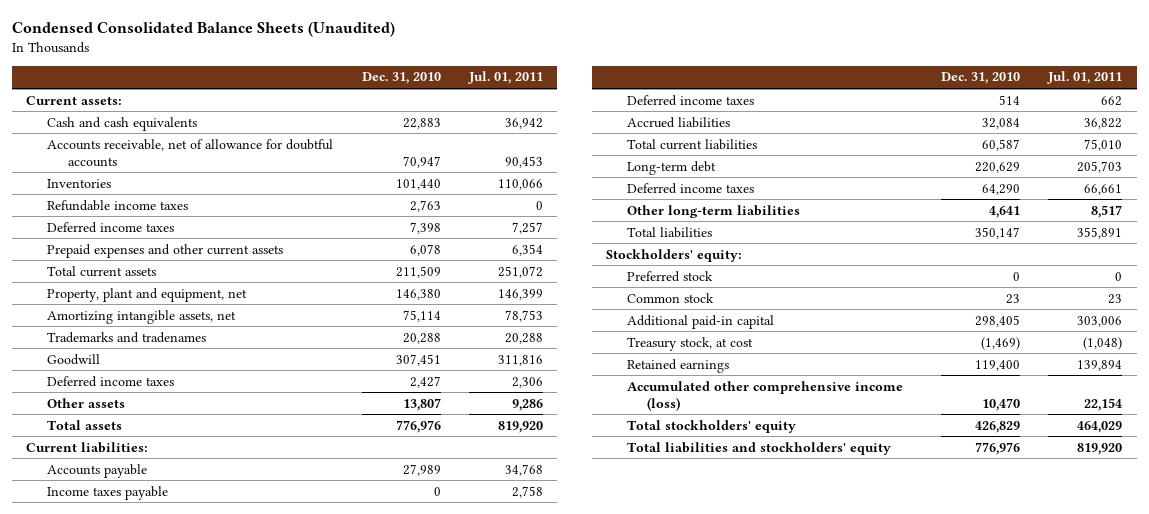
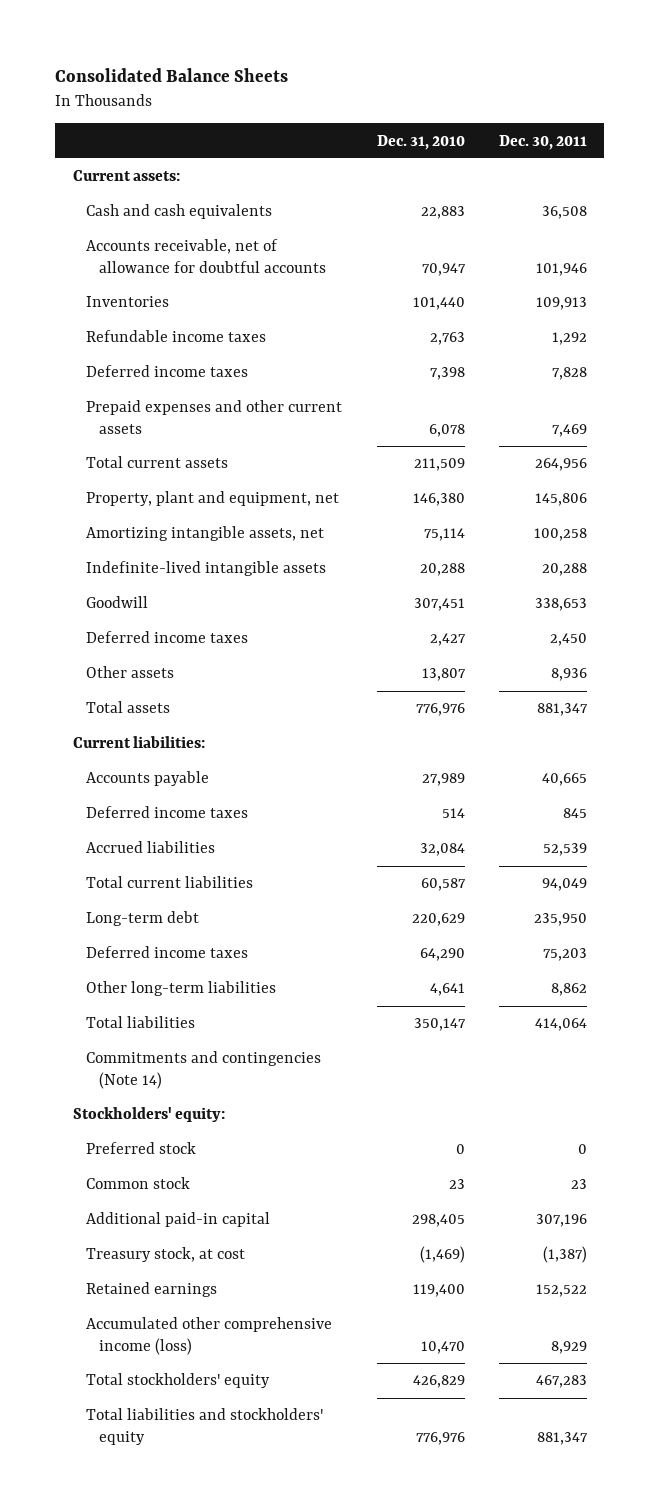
[12,22,396,38] Condensed Consolidated Balance Sheets (Unaudited) -> [55,68,289,83] Consolidated Balance Sheets
[467,71,543,85] Jul. 01, 2011 -> none
none -> [499,134,588,150] Dec. 30, 2011
[47,331,207,343] Trademarks and tradenames -> [86,561,327,577] Indefinite-lived intangible assets
[47,485,169,500] Income taxes payable -> none
none -> [86,1051,322,1089] Commitments and contingencies (Note 14)

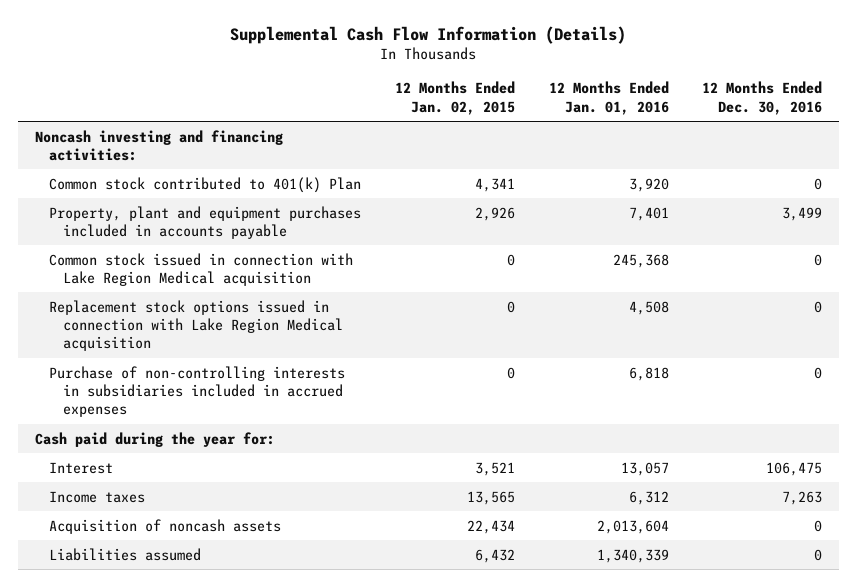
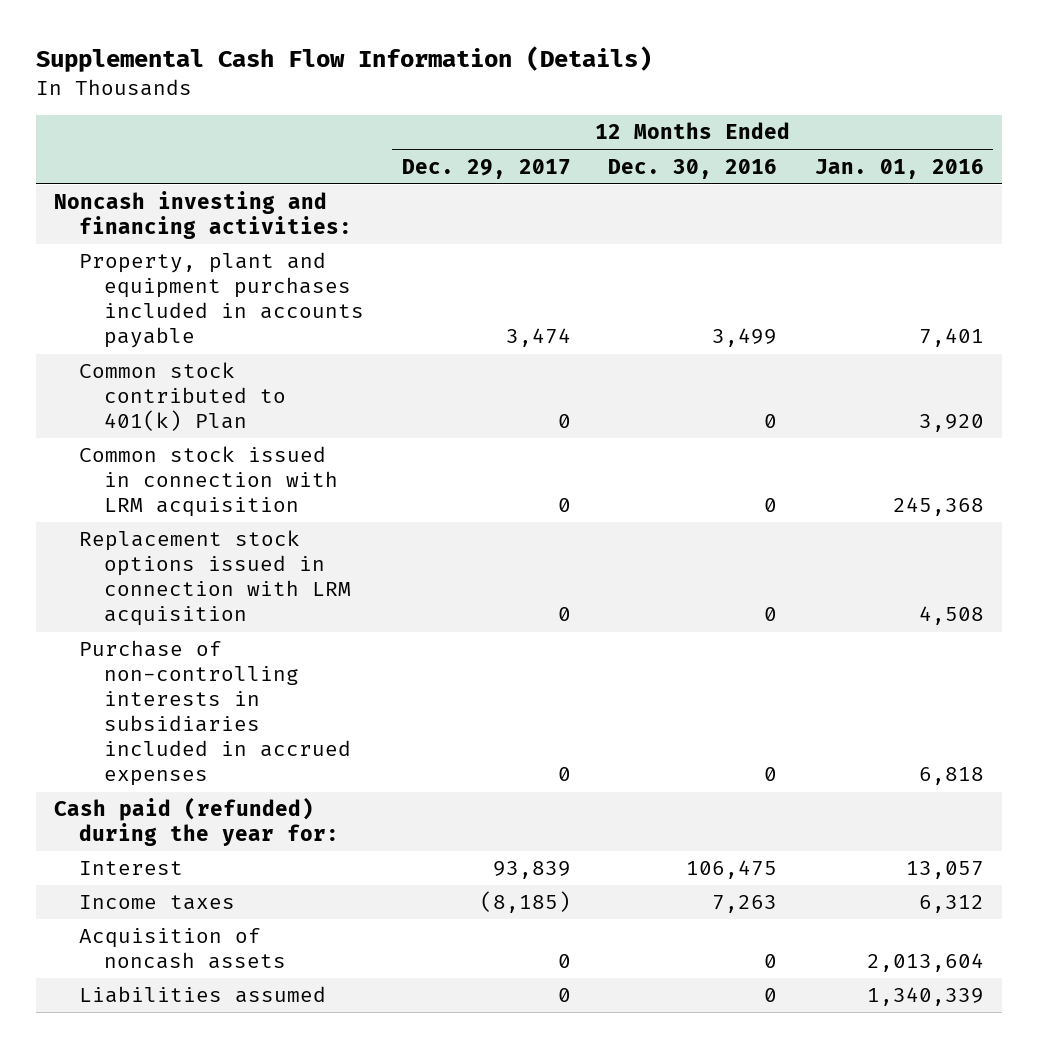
[394,81,515,115] 12 Months Ended Jan. 02, 2015 -> none
none -> [401,158,571,179] Dec. 29, 2017
[49,176,362,193] Common stock contributed to 401(k) Plan -> [79,362,287,432] Common stock contributed to 401(k) Plan
[49,252,354,286] Common stock issued in connection with Lake Region Medical acquisition -> [79,446,339,518] Common stock issued in connection with LRM acquisition
[49,299,344,352] Replacement stock options issued in connection with Lake Region Medical acquisition -> [79,530,352,627] Replacement stock options issued in connection with LRM acquisition
[34,431,275,447] Cash paid during the year for: -> [54,797,340,847] Cash paid (refunded) during the year for:

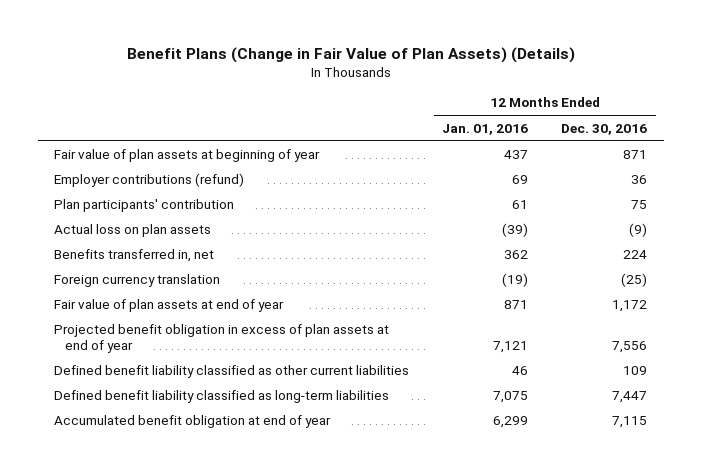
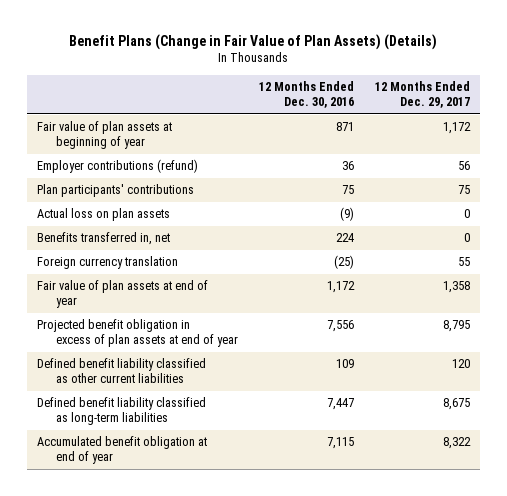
[442,123,529,135] Jan. 01, 2016 -> none
none -> [374,81,470,109] 12 Months Ended Dec. 29, 2017
[54,199,235,213] Plan participants' contribution -> [36,184,194,198] Plan participants' contributions

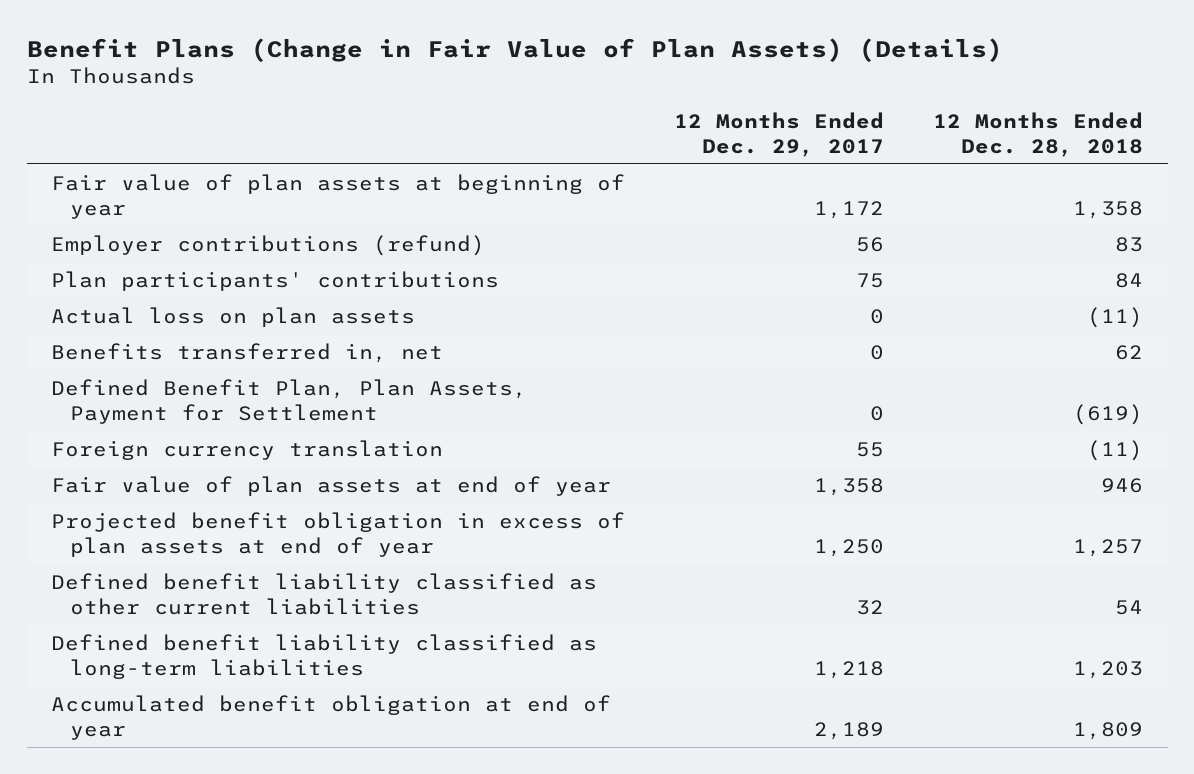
[258,81,354,109] 12 Months Ended Dec. 30, 2016 -> none
none -> [933,111,1144,157] 12 Months Ended Dec. 28, 2018
none -> [51,378,528,424] Defined Benefit Plan, Plan Assets, Payment for Settlement
[442,320,470,333] 8,795 -> [814,538,885,557] 1,250
[451,359,470,369] 120 -> [856,599,885,615] 32
[442,398,470,411] 8,675 -> [814,660,885,679] 1,218
[442,437,471,450] 8,322 -> [814,721,885,740] 2,189

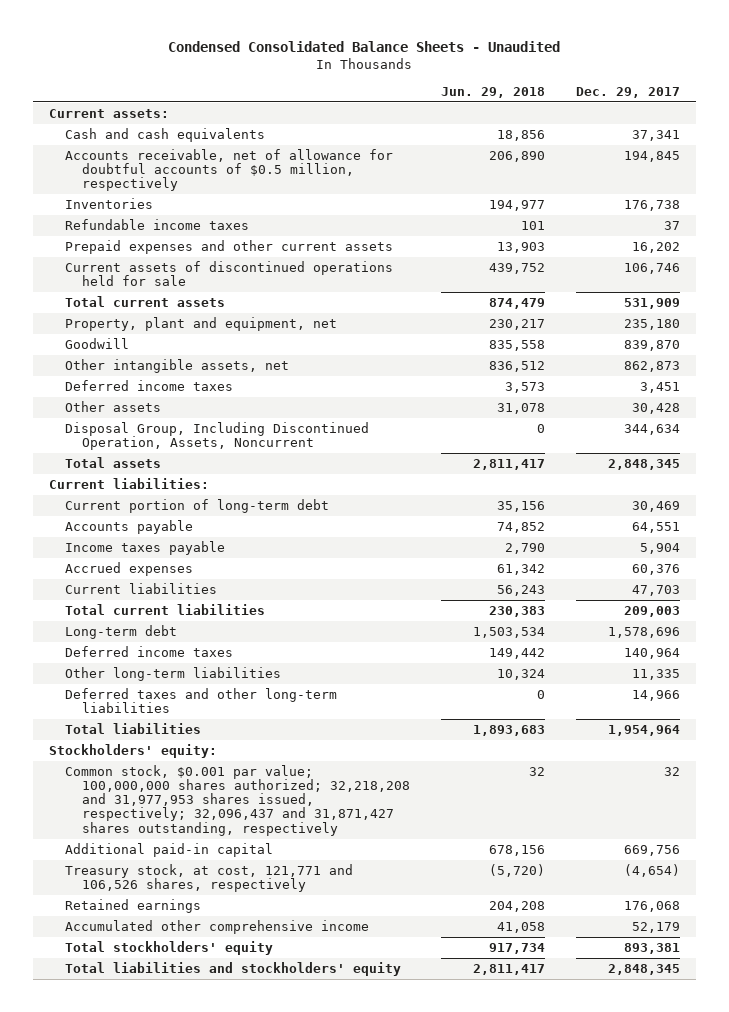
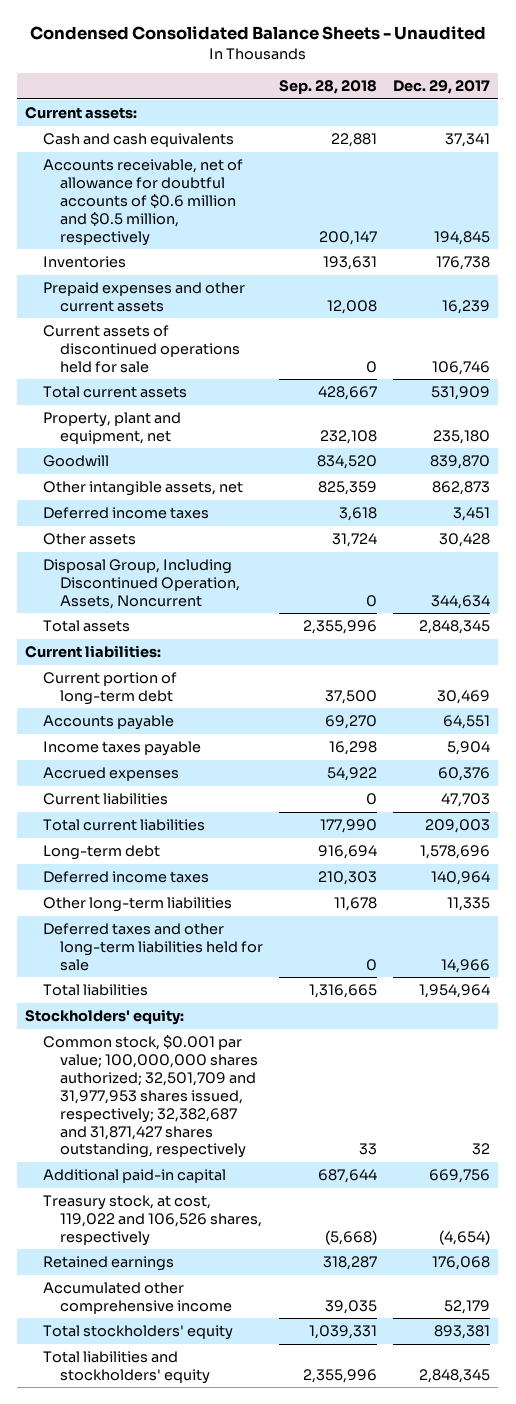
[441,87,546,99] Jun. 29, 2018 -> none
none -> [279,79,378,94] Sep. 28, 2018
[65,148,394,192] Accounts receivable, net of allowance for doubtful accounts of $0.5 million, respectively -> [42,158,243,246] Accounts receivable, net of allowance for doubtful accounts of $0.6 million and $0.5 million, respectively
[65,218,250,230] Refundable income taxes -> none
[632,241,681,253] 16,202 -> [442,299,491,314] 16,239
[65,687,338,714] Deferred taxes and other long-term liabilities -> [42,922,264,971] Deferred taxes and other long-term liabilities held for sale
[65,764,411,836] Common stock, $0.001 par value; 100,000,000 shares authorized; 32,218,208 and 31,977,953 shares issued, respectively; 32,096,437 and 31,871,427 shares outstanding, respectively -> [42,1034,259,1159] Common stock, $0.001 par value; 100,000,000 shares authorized; 32,501,709 and 31,977,953 shares issued, respectively; 32,382,687 and 31,871,427 shares outstanding, respectively
[65,863,354,893] Treasury stock, at cost, 121,771 and 106,526 shares, respectively -> [42,1194,263,1246] Treasury stock, at cost, 119,022 and 106,526 shares, respectively

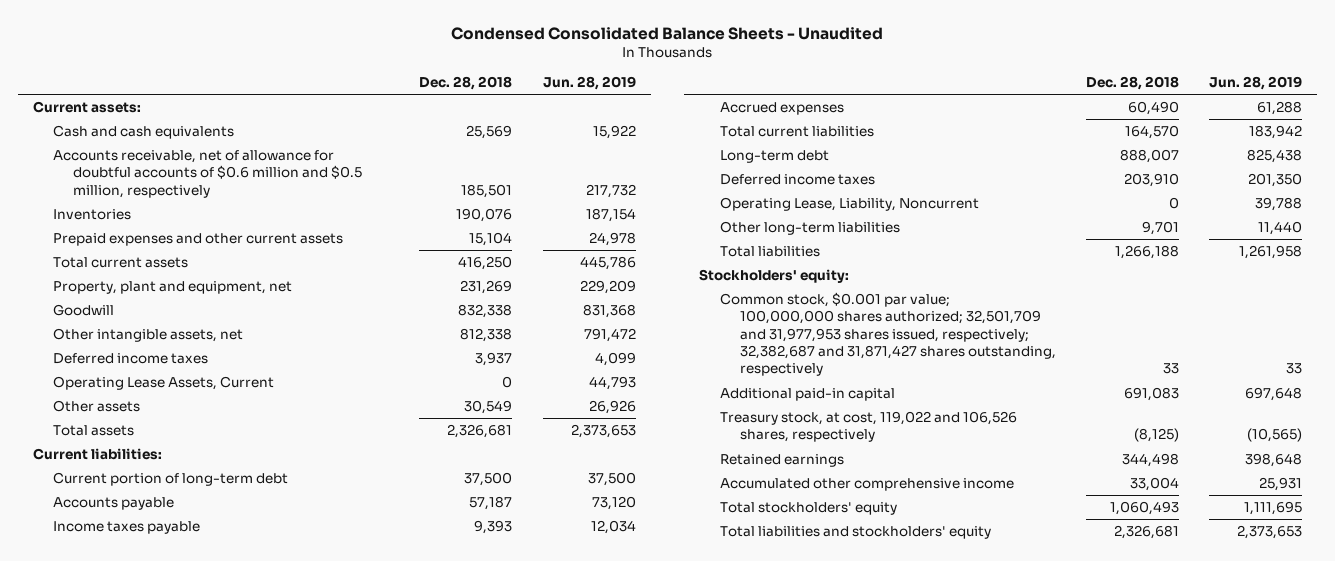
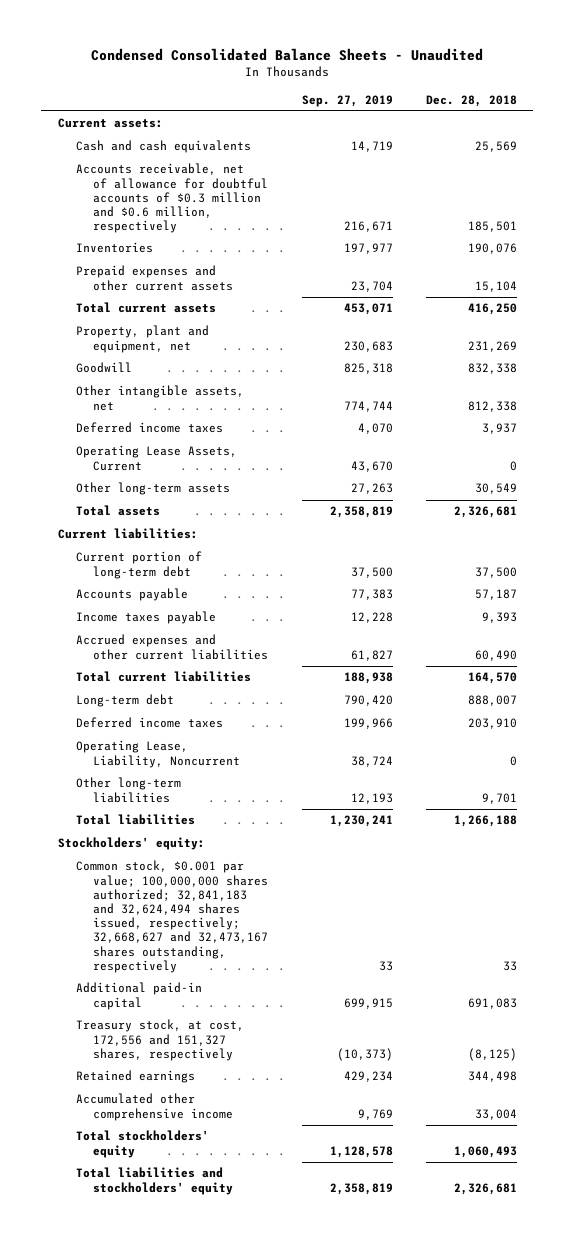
[542,76,636,91] Jun. 28, 2019 -> none
none -> [301,94,393,107] Sep. 27, 2019
[53,150,363,198] Accounts receivable, net of allowance for doubtful accounts of $0.6 million and $0.5 million, respectively -> [75,163,269,234] Accounts receivable, net of allowance for doubtful accounts of $0.3 million and $0.6 million, respectively
[53,400,141,413] Other assets -> [75,482,230,496] Other long-term assets
[719,102,844,116] Accrued expenses -> [75,634,269,660] Accrued expenses and other current liabilities
[719,292,1056,377] Common stock, $0.001 par value; 100,000,000 shares authorized; 32,501,709 and 31,977,953 shares issued, respectively; 32,382,687 and 31,871,427 shares outstanding, respectively -> [75,860,269,973] Common stock, $0.001 par value; 100,000,000 shares authorized; 32,841,183 and 32,624,494 shares issued, respectively; 32,668,627 and 32,473,167 shares outstanding, respectively
[719,411,1017,443] Treasury stock, at cost, 119,022 and 106,526 shares, respectively -> [75,1019,244,1061] Treasury stock, at cost, 172,556 and 151,327 shares, respectively

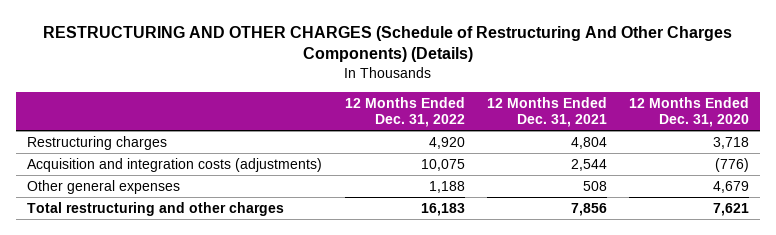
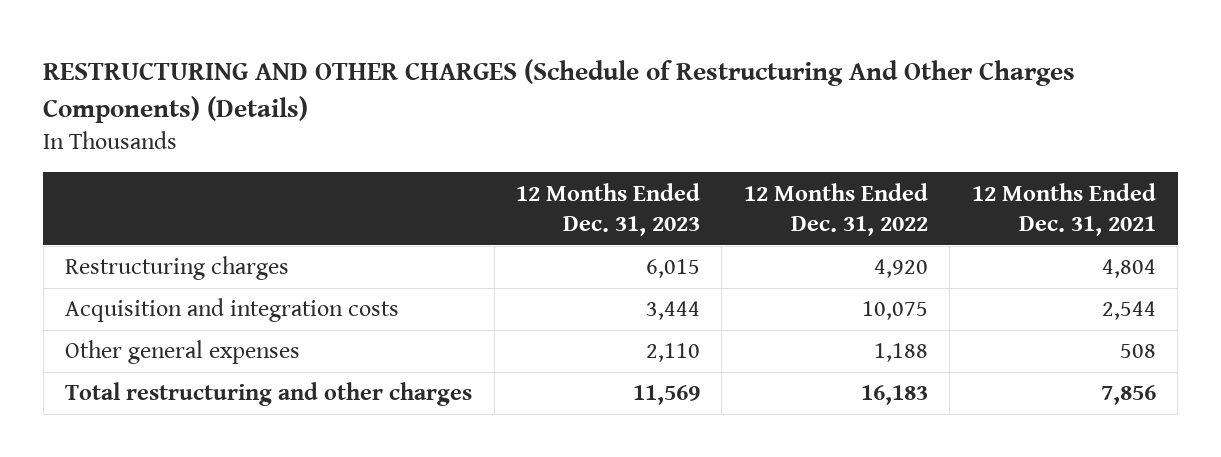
[629,97,750,128] 12 Months Ended Dec. 31, 2020 -> none
none -> [515,182,700,236] 12 Months Ended Dec. 31, 2023
[27,157,323,172] Acquisition and integration costs (adjustments) -> [65,298,400,323] Acquisition and integration costs

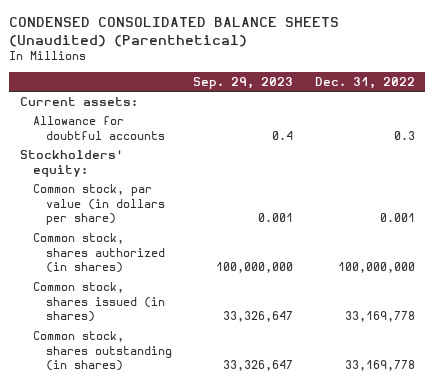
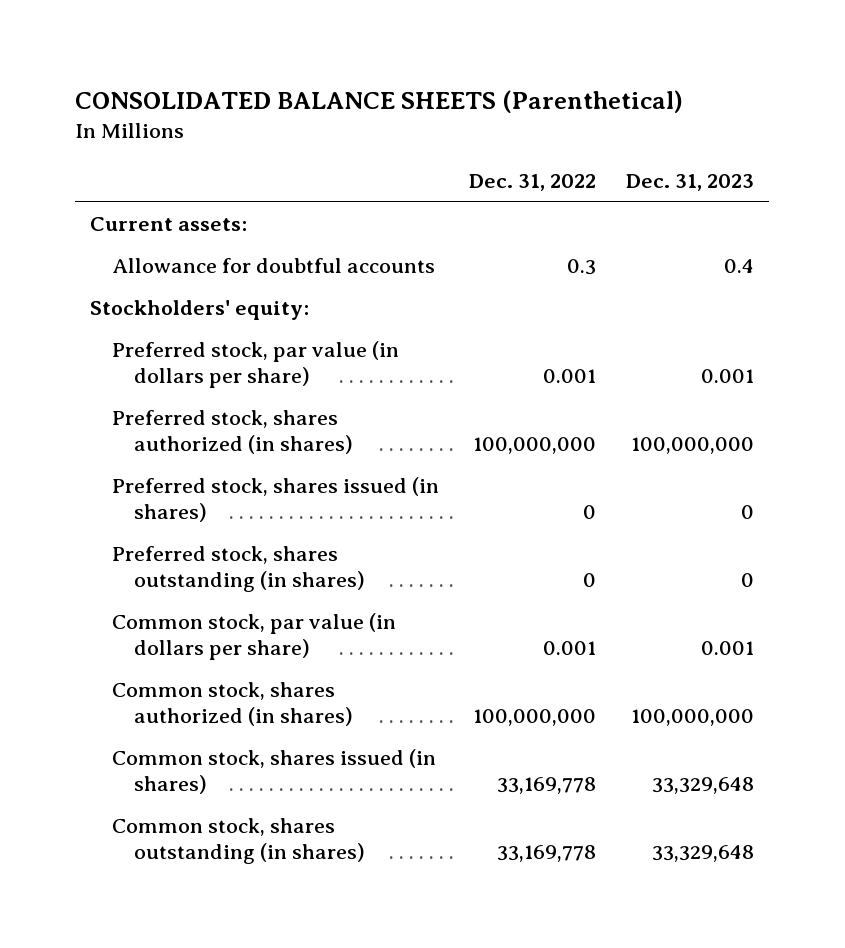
[9,17,340,47] CONDENSED CONSOLIDATED BALANCE SHEETS (Unaudited) (Parenthetical) -> [75,89,684,113] CONSOLIDATED BALANCE SHEETS (Parenthetical)
[193,76,294,89] Sep. 29, 2023 -> none
none -> [626,174,755,192] Dec. 31, 2023
none -> [112,341,400,389] Preferred stock, par value (in dollars per share)
none -> [112,410,354,455] Preferred stock, shares authorized (in shares)
none -> [112,477,440,523] Preferred stock, shares issued (in shares)
none -> [112,546,366,593] Preferred stock, shares outstanding (in shares)

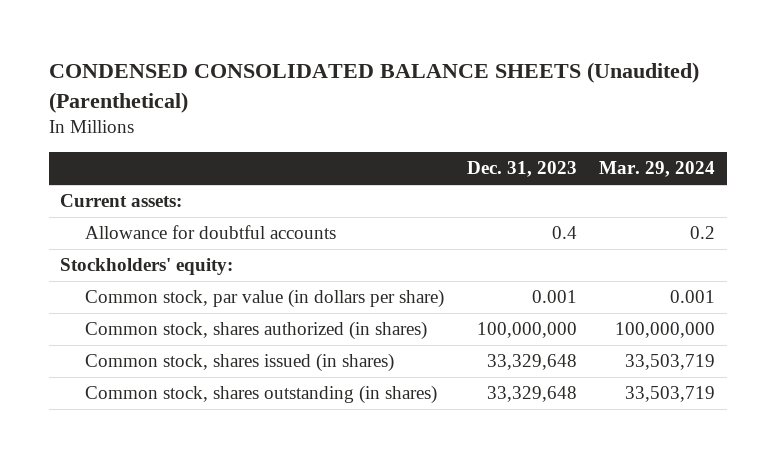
[75,89,684,113] CONSOLIDATED BALANCE SHEETS (Parenthetical) -> [48,62,699,113] CONDENSED CONSOLIDATED BALANCE SHEETS (Unaudited) (Parenthetical)
[469,174,597,192] Dec. 31, 2022 -> none
none -> [599,161,716,178] Mar. 29, 2024
[112,341,400,389] Preferred stock, par value (in dollars per share) -> none
[112,410,354,455] Preferred stock, shares authorized (in shares) -> none
[112,477,440,523] Preferred stock, shares issued (in shares) -> none
[112,546,366,593] Preferred stock, shares outstanding (in shares) -> none

